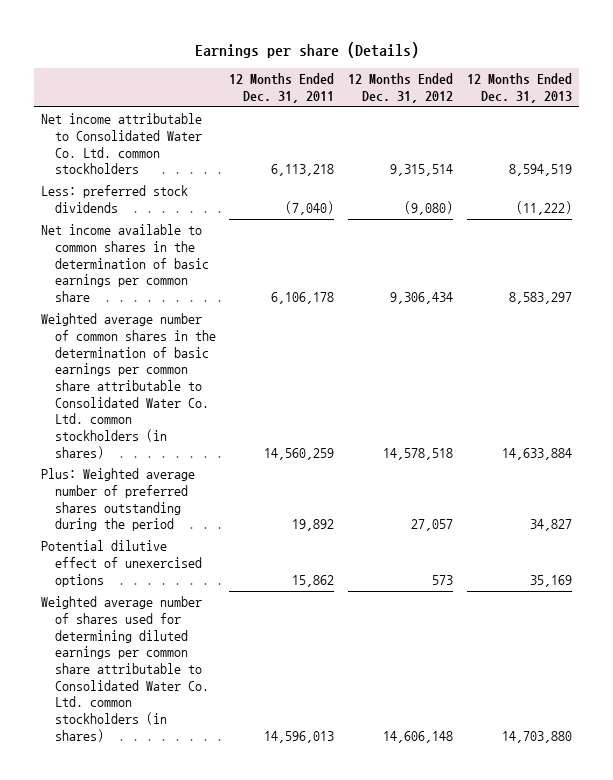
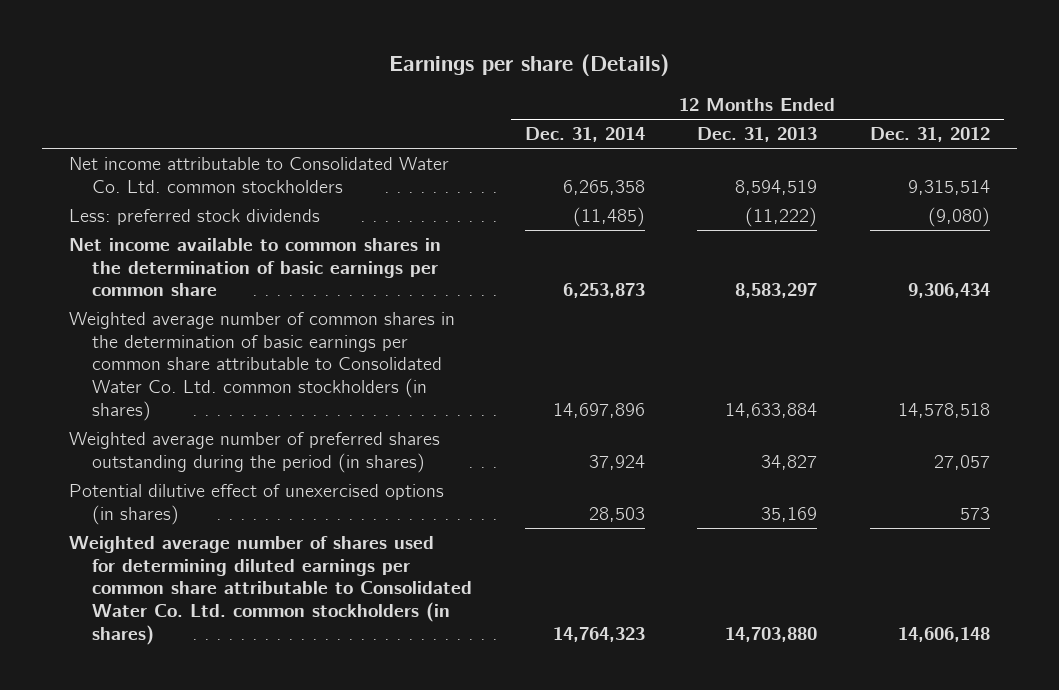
[229,73,335,103] 12 Months Ended Dec. 31, 2011 -> none
none -> [524,127,645,143] Dec. 31, 2014
[40,468,195,532] Plus: Weighted average number of preferred shares outstanding during the period -> [68,432,440,473] Weighted average number of preferred shares outstanding during the period (in shares)
[40,540,202,587] Potential dilutive effect of unexercised options -> [68,484,444,525] Potential dilutive effect of unexercised options (in shares)

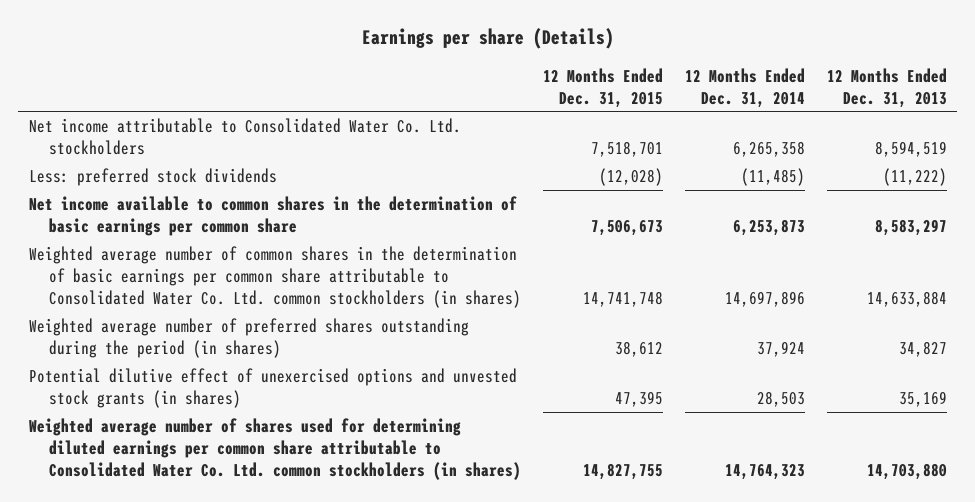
[870,127,991,143] Dec. 31, 2012 -> none
none -> [542,67,663,108] 12 Months Ended Dec. 31, 2015
[68,157,449,193] Net income attributable to Consolidated Water Co. Ltd. common stockholders -> [28,117,461,155] Net income attributable to Consolidated Water Co. Ltd. stockholders
[68,484,444,525] Potential dilutive effect of unexercised options (in shares) -> [28,367,517,408] Potential dilutive effect of unexercised options and unvested stock grants (in shares)

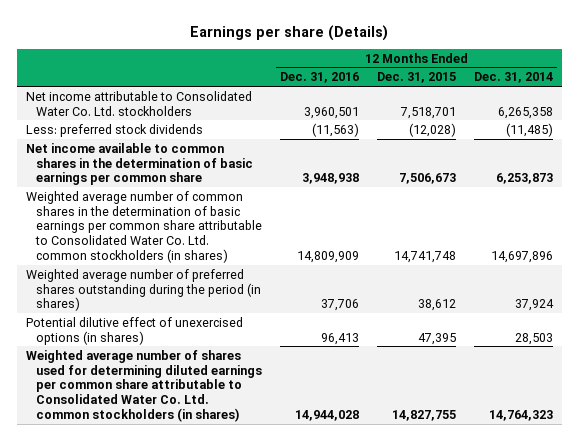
[826,67,947,108] 12 Months Ended Dec. 31, 2013 -> none
none -> [280,72,360,84] Dec. 31, 2016
[28,367,517,408] Potential dilutive effect of unexercised options and unvested stock grants (in shares) -> [25,316,243,345] Potential dilutive effect of unexercised options (in shares)

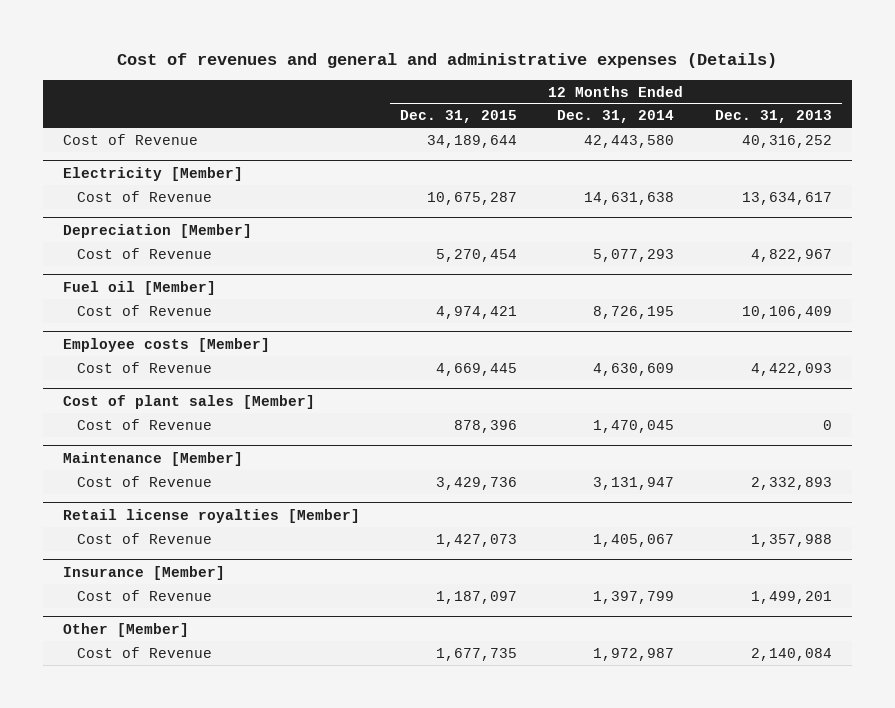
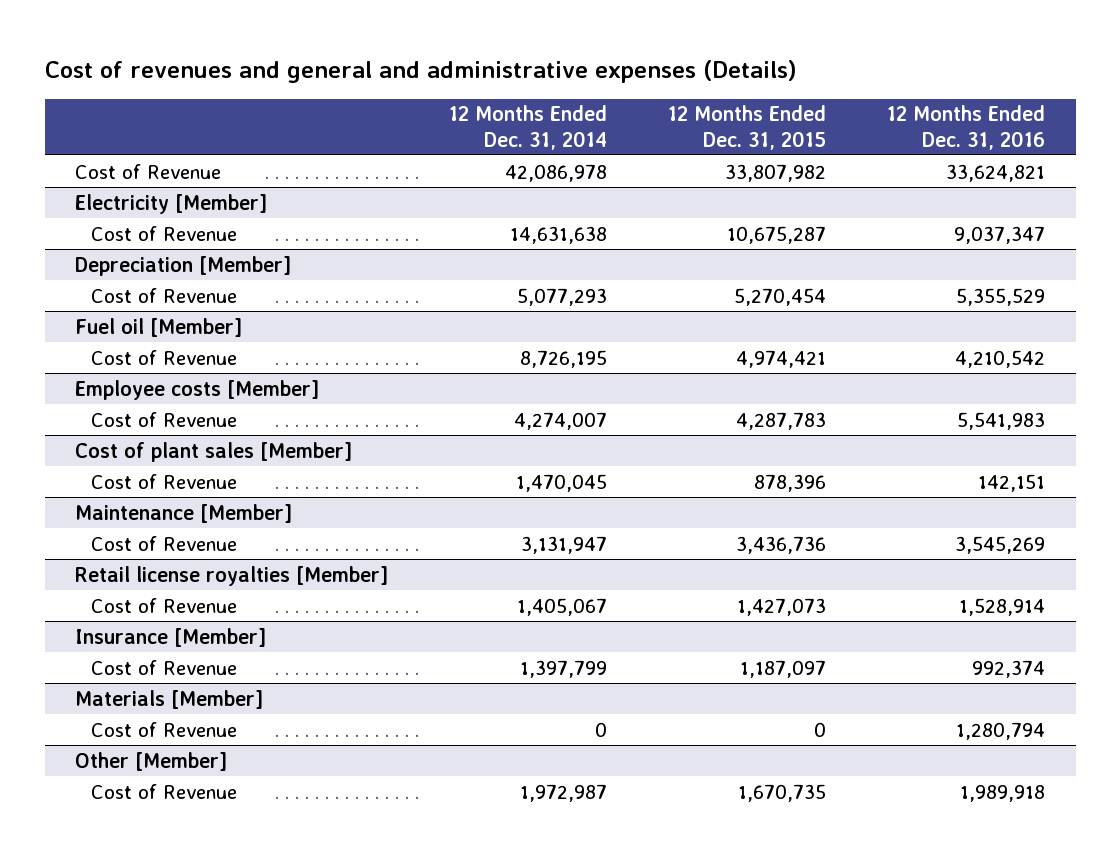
[714,110,832,124] Dec. 31, 2013 -> none
none -> [887,105,1046,150] 12 Months Ended Dec. 31, 2016
[427,134,518,148] 34,189,644 -> [725,163,827,182] 33,807,982
[584,134,675,148] 42,443,580 -> [505,163,608,182] 42,086,978
[436,362,518,376] 4,669,445 -> [736,411,827,430] 4,287,783
[593,362,675,376] 4,630,609 -> [514,411,608,430] 4,274,007
[436,476,518,490] 3,429,736 -> [736,535,827,554] 3,436,736
none -> [75,689,264,709] Materials [Member]
none -> [90,721,237,737] Cost of Revenue
[436,647,518,661] 1,677,735 -> [738,783,827,802] 1,670,735

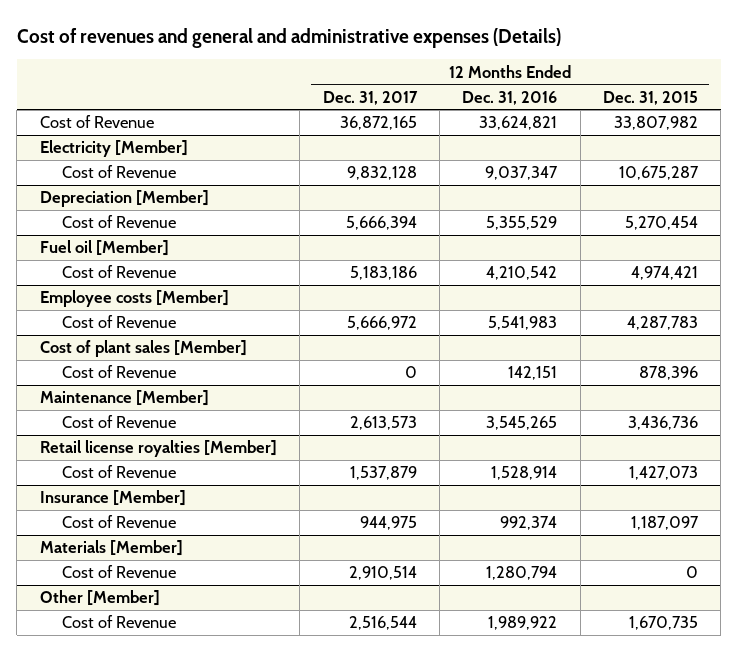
[449,105,608,150] 12 Months Ended Dec. 31, 2014 -> none
none -> [322,90,418,105] Dec. 31, 2017
[955,535,1046,554] 3,545,269 -> [486,416,558,431] 3,545,265
[960,784,1046,802] 1,989,918 -> [488,616,558,631] 1,989,922

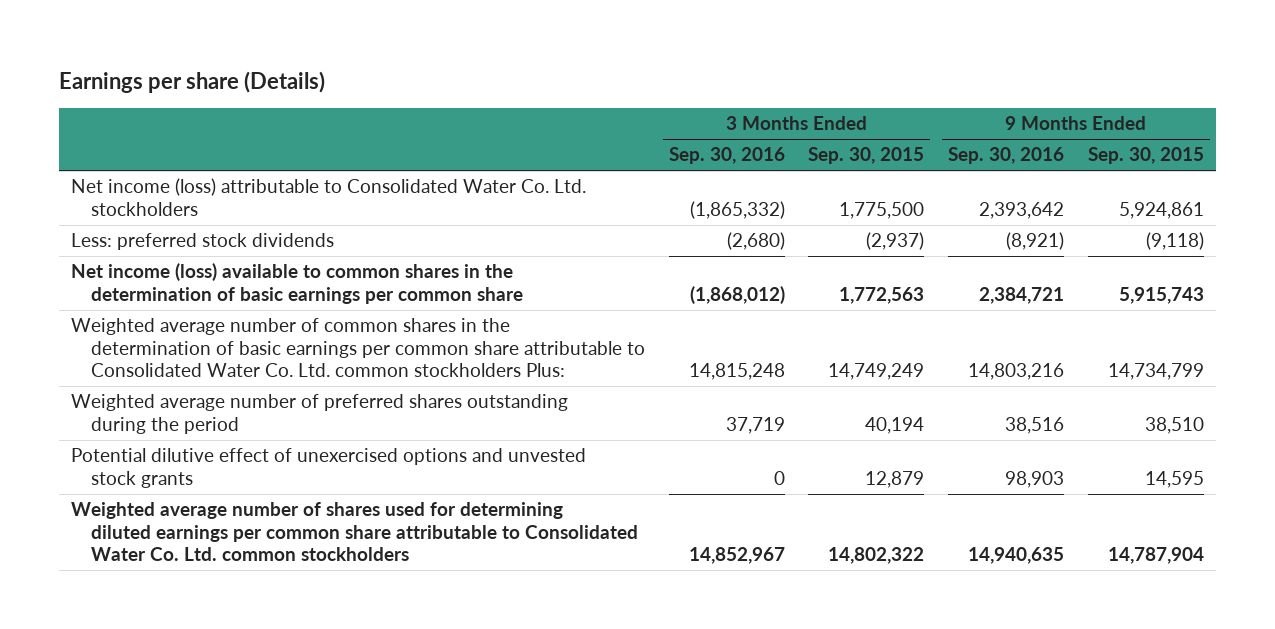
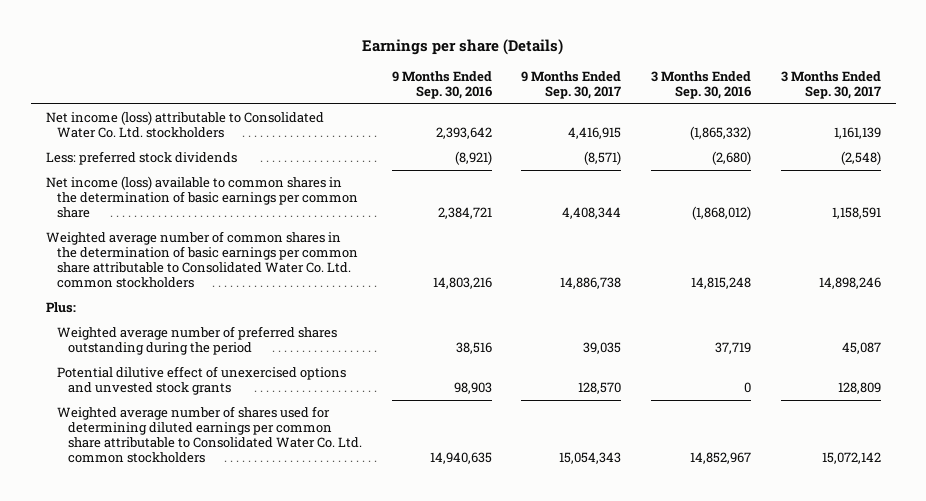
[808,147,925,165] Sep. 30, 2015 -> none
[1087,147,1204,165] Sep. 30, 2015 -> none
none -> [521,70,622,100] 9 Months Ended Sep. 30, 2017
none -> [780,70,881,100] 3 Months Ended Sep. 30, 2017
[70,318,645,378] Weighted average number of common shares in the determination of basic earnings per common share attributable to Consolidated Water Co. Ltd. common stockholders Plus: -> [45,230,358,289] Weighted average number of common shares in the determination of basic earnings per common share attributable to Consolidated Water Co. Ltd. common stockholders
none -> [45,301,76,313] Plus:

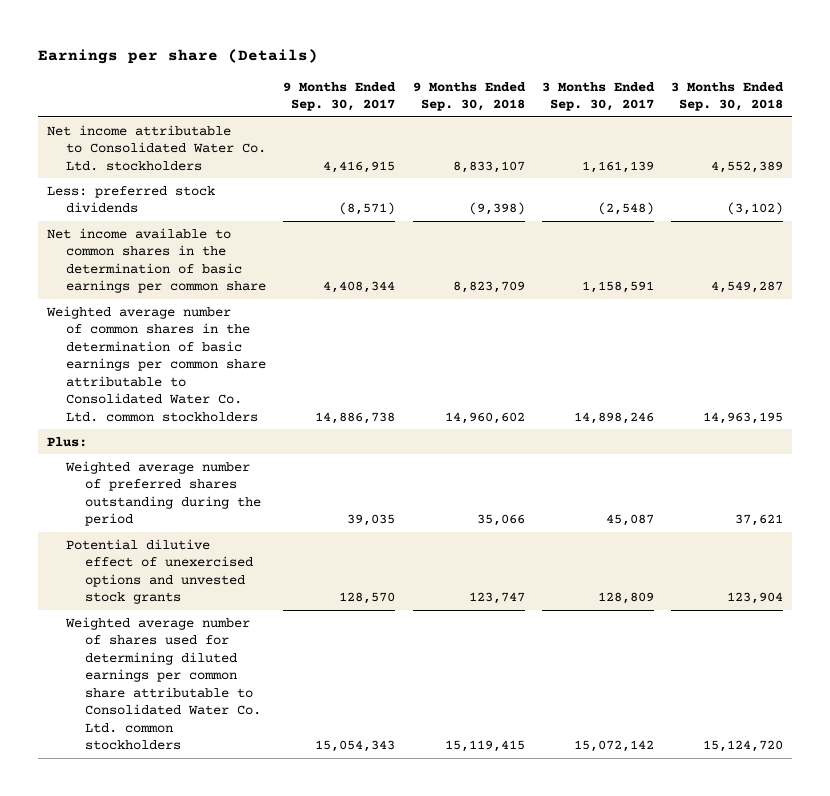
[391,70,492,100] 9 Months Ended Sep. 30, 2016 -> none
[651,70,752,100] 3 Months Ended Sep. 30, 2016 -> none
none -> [412,81,526,112] 9 Months Ended Sep. 30, 2018
none -> [671,81,785,112] 3 Months Ended Sep. 30, 2018
[45,110,324,139] Net income (loss) attributable to Consolidated Water Co. Ltd. stockholders -> [46,124,266,171] Net income attributable to Consolidated Water Co. Ltd. stockholders
[45,175,358,219] Net income (loss) available to common shares in the determination of basic earnings per common share -> [46,227,266,294] Net income available to common shares in the determination of basic earnings per common share

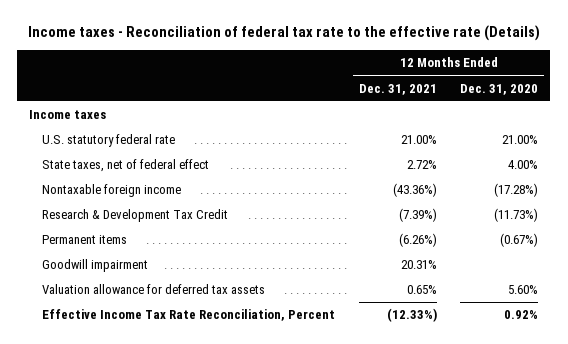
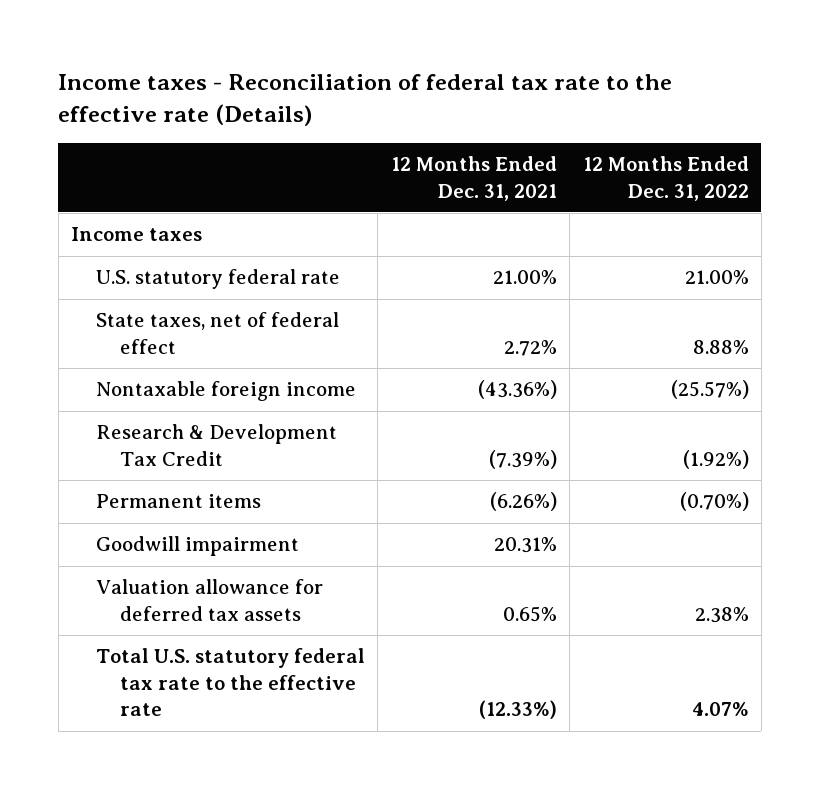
[460,83,539,95] Dec. 31, 2020 -> none
none -> [582,156,749,201] 12 Months Ended Dec. 31, 2022
[42,309,336,322] Effective Income Tax Rate Reconciliation, Percent -> [95,648,365,717] Total U.S. statutory federal tax rate to the effective rate

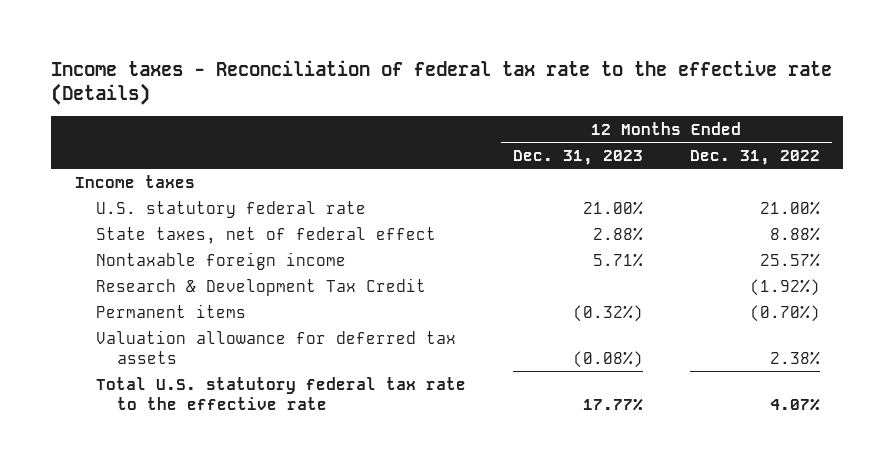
[390,156,557,201] 12 Months Ended Dec. 31, 2021 -> none
none -> [512,149,643,165] Dec. 31, 2023
[670,380,749,400] (25.57%) -> [759,252,820,267] 25.57%
[95,536,299,557] Goodwill impairment -> none

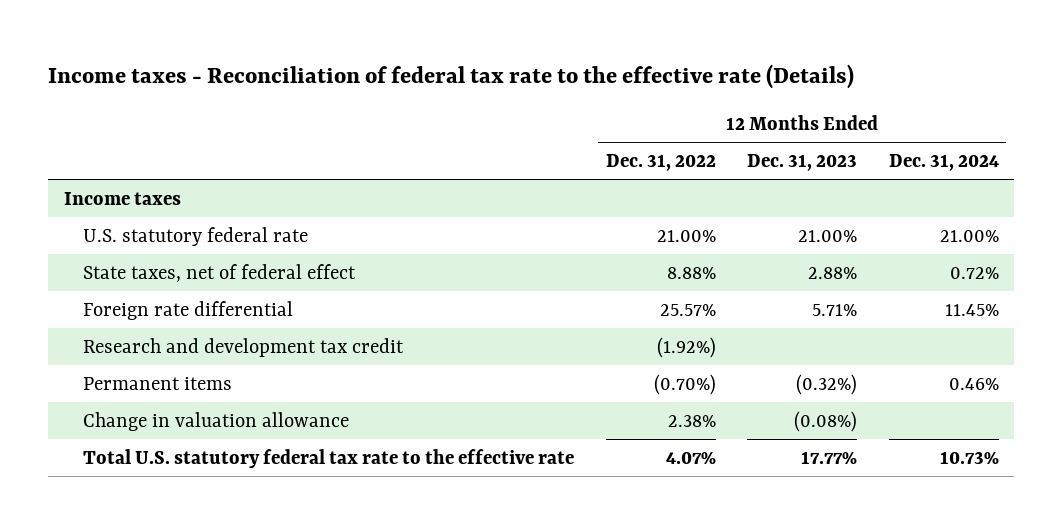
none -> [888,154,999,172] Dec. 31, 2024
[95,251,346,270] Nontaxable foreign income -> [83,300,294,320] Foreign rate differential
[95,277,426,296] Research & Development Tax Credit -> [83,337,405,357] Research and development tax credit
[95,329,456,364] Valuation allowance for deferred tax assets -> [83,411,350,431] Change in valuation allowance

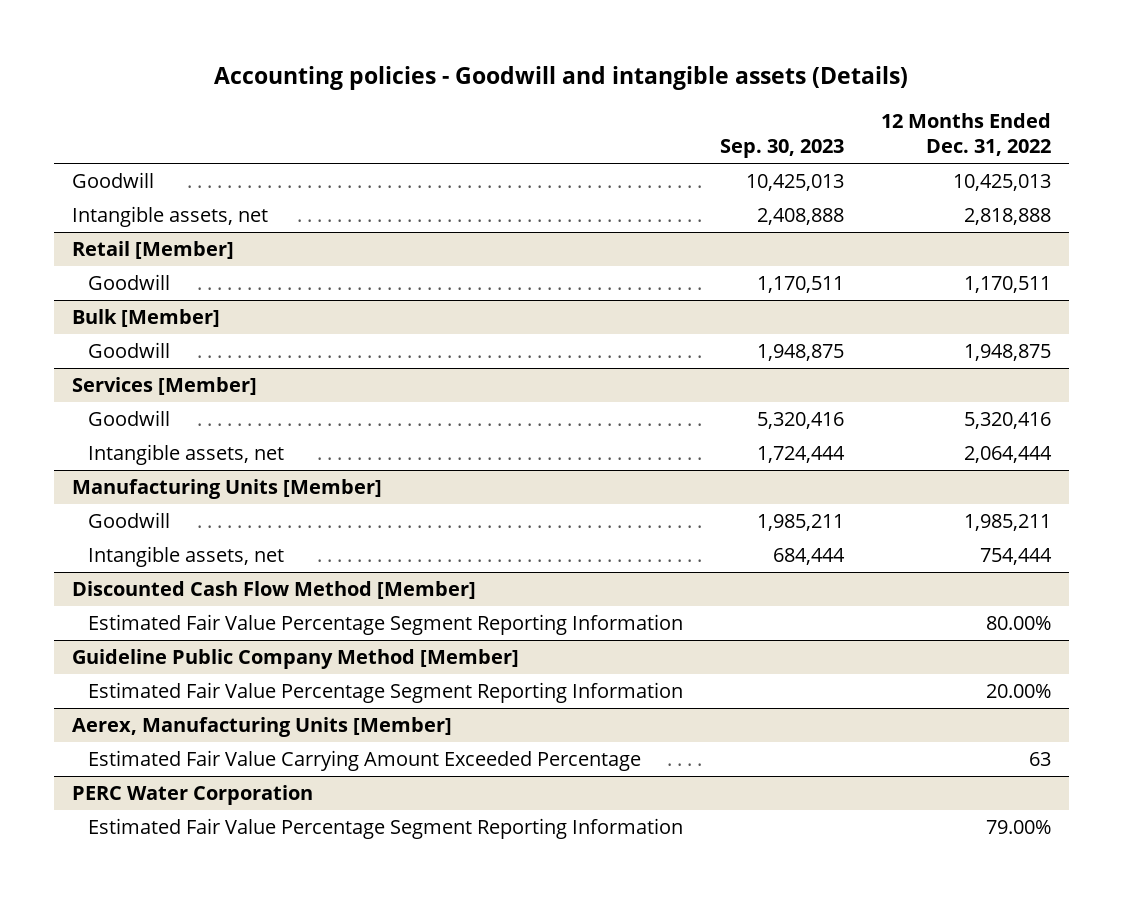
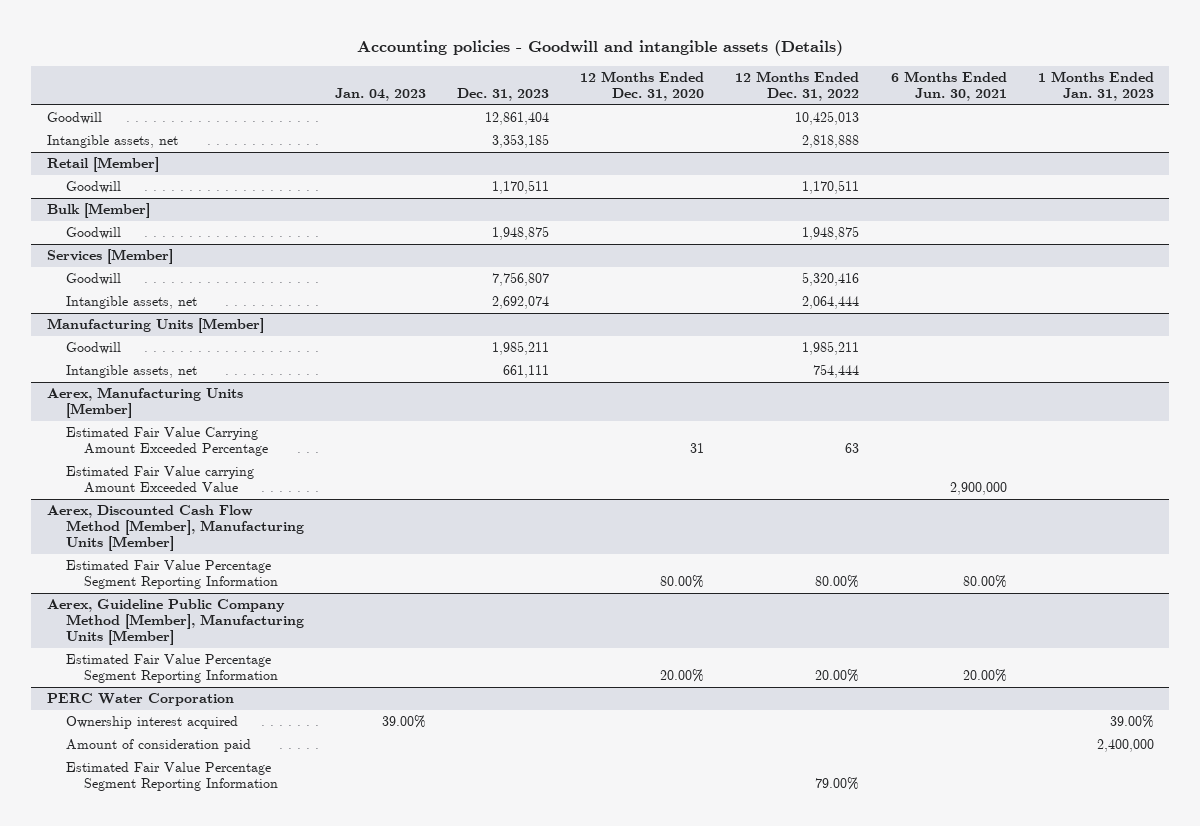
[720,139,845,159] Sep. 30, 2023 -> none
none -> [334,87,426,101] Jan. 04, 2023
none -> [456,87,549,101] Dec. 31, 2023
none -> [580,70,705,101] 12 Months Ended Dec. 31, 2020
none -> [890,70,1007,101] 6 Months Ended Jun. 30, 2021
none -> [1037,70,1154,101] 1 Months Ended Jan. 31, 2023
[71,581,476,600] Discounted Cash Flow Method [Member] -> none
[88,614,684,636] Estimated Fair Value Percentage Segment Reporting Information -> none
[71,649,519,670] Guideline Public Company Method [Member] -> none
[88,682,684,704] Estimated Fair Value Percentage Segment Reporting Information -> none
none -> [65,466,254,494] Estimated Fair Value carrying Amount Exceeded Value
none -> [46,505,304,552] Aerex, Discounted Cash Flow Method [Member], Manufacturing Units [Member]
none -> [65,560,279,590] Estimated Fair Value Percentage Segment Reporting Information
none -> [46,599,304,646] Aerex, Guideline Public Company Method [Member], Manufacturing Units [Member]
none -> [65,654,279,684] Estimated Fair Value Percentage Segment Reporting Information
none -> [65,716,238,730] Ownership interest acquired
none -> [65,739,251,753] Amount of consideration paid

